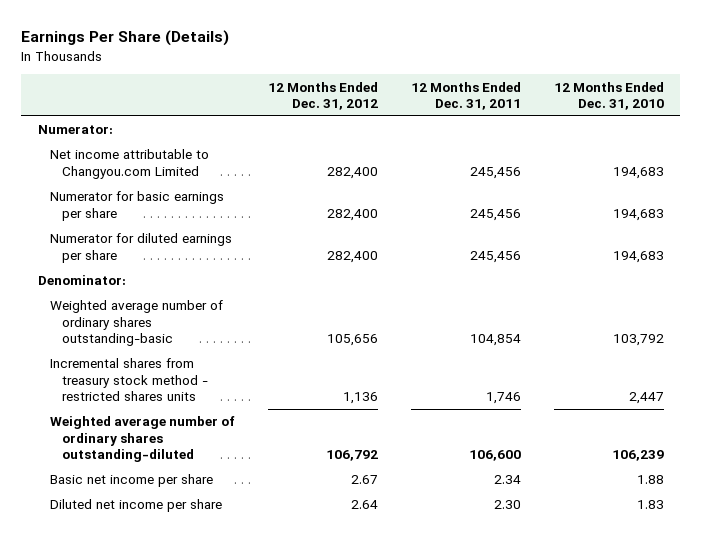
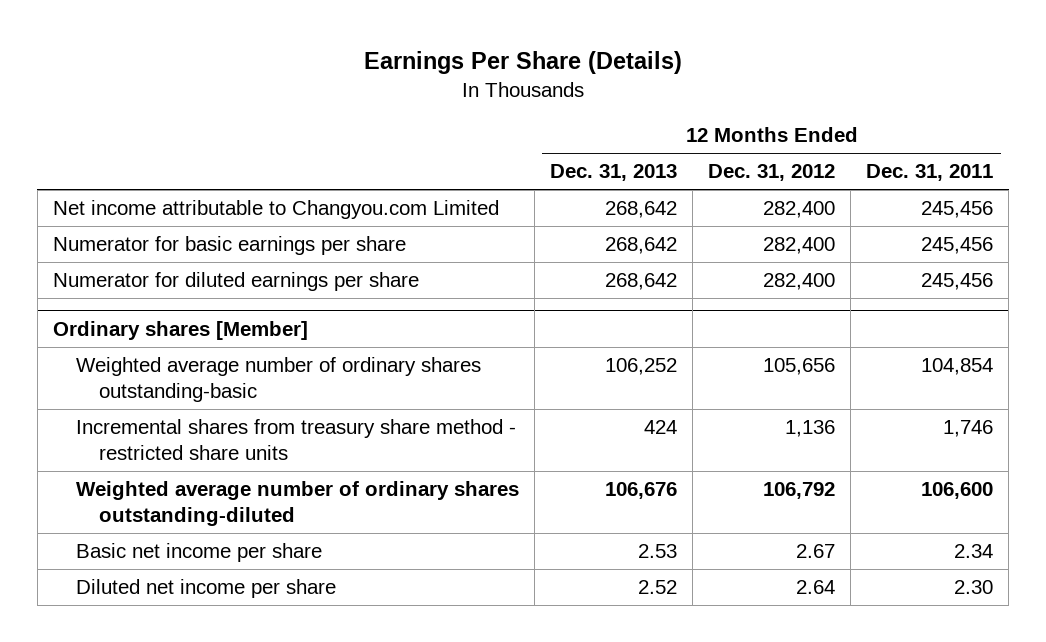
[553,81,664,111] 12 Months Ended Dec. 31, 2010 -> none
none -> [550,164,678,182] Dec. 31, 2013
[37,125,113,135] Numerator: -> none
[37,275,126,286] Denominator: -> none
none -> [52,320,308,340] Ordinary shares [Member]
[49,358,208,402] Incremental shares from treasury stock method - restricted shares units -> [76,419,517,460] Incremental shares from treasury share method - restricted share units

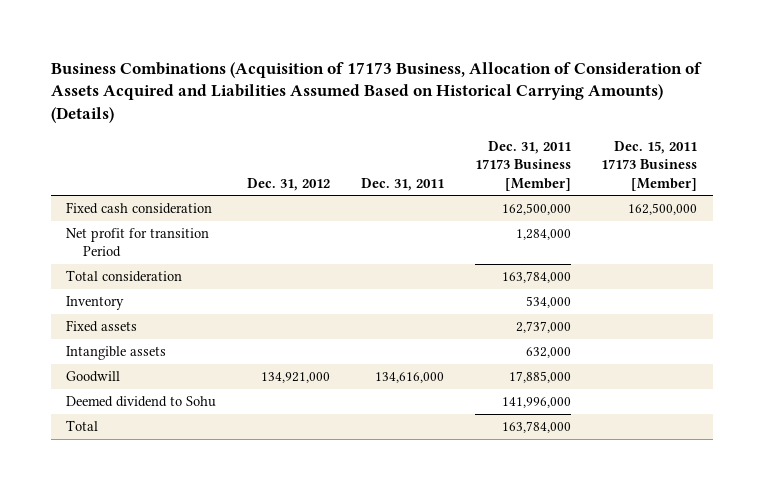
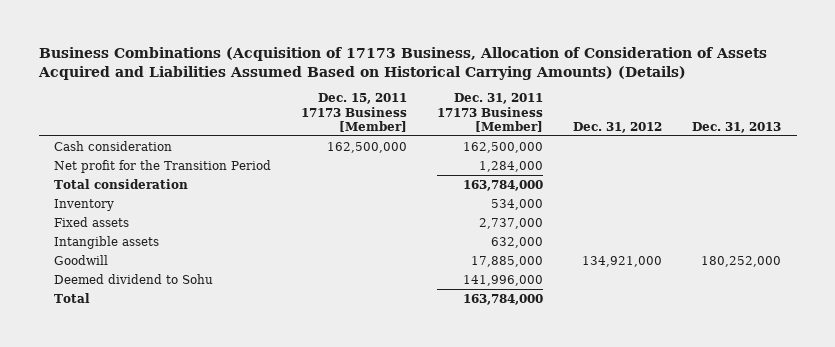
[360,177,444,191] Dec. 31, 2011 -> none
none -> [692,121,782,133] Dec. 31, 2013
[66,202,213,215] Fixed cash consideration -> [53,140,172,151] Cash consideration
[66,228,210,258] Net profit for transition Period -> [53,159,271,173] Net profit for the Transition Period

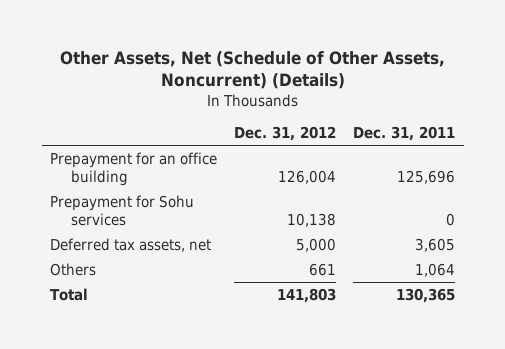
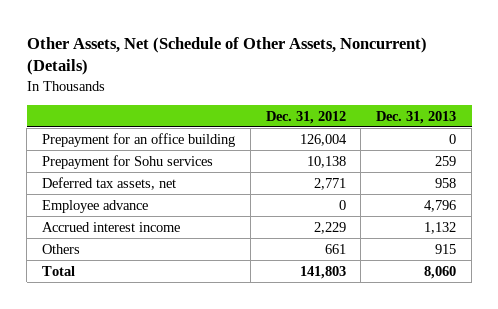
[353,125,456,141] Dec. 31, 2011 -> none
none -> [376,110,457,124] Dec. 31, 2013
[296,237,337,252] 5,000 -> [313,177,346,190] 2,771
none -> [42,199,149,213] Employee advance
none -> [42,221,181,232] Accrued interest income

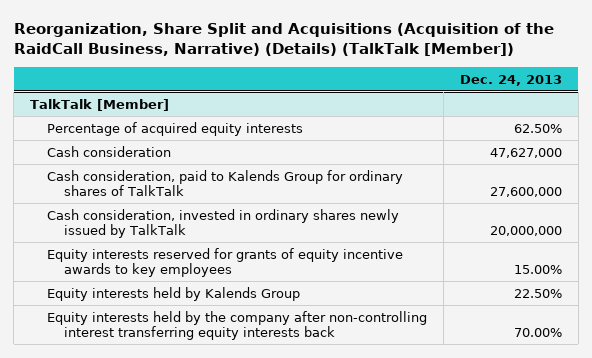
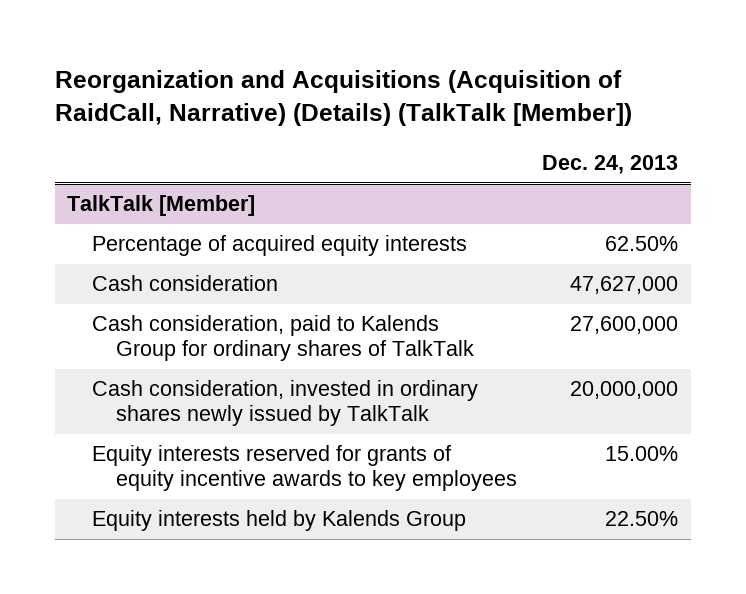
[13,23,554,57] Reorganization, Share Split and Acquisitions (Acquisition of the RaidCall Business, Narrative) (Details) (TalkTalk [Member]) -> [54,70,632,127] Reorganization and Acquisitions (Acquisition of RaidCall, Narrative) (Details) (TalkTalk [Member])
[47,310,428,341] Equity interests held by the company after non-controlling interest transferring equity interests back -> none

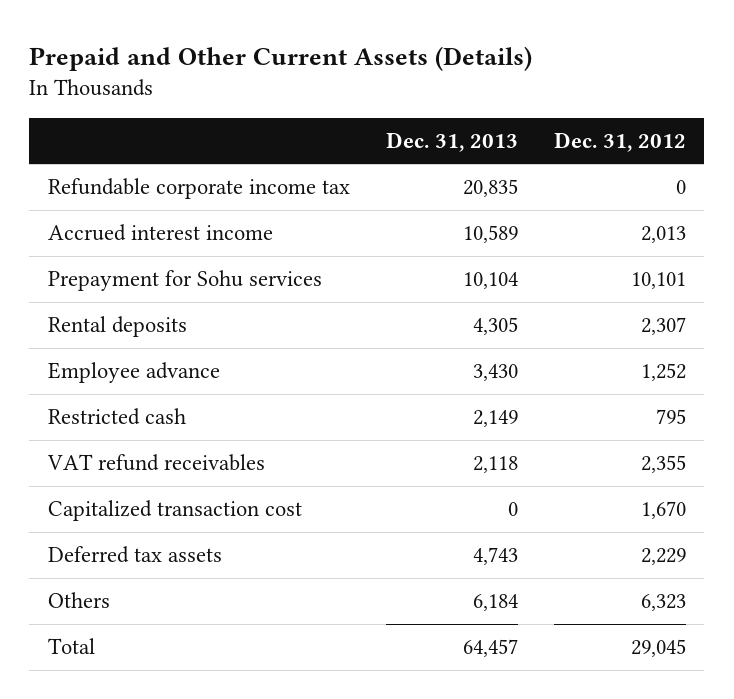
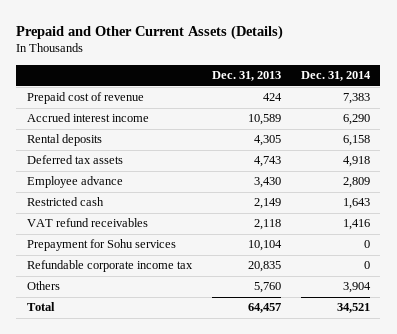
[554,131,687,152] Dec. 31, 2012 -> none
none -> [301,71,372,82] Dec. 31, 2014
none -> [26,92,144,105] Prepaid cost of revenue
[47,546,222,564] Deferred tax assets -> [26,155,123,165] Deferred tax assets
[47,500,302,522] Capitalized transaction cost -> none
[47,270,322,292] Prepayment for Sohu services -> [26,239,176,252] Prepayment for Sohu services
[47,178,350,200] Refundable corporate income tax -> [26,260,193,273] Refundable corporate income tax
[472,594,518,612] 6,184 -> [253,282,281,294] 5,760

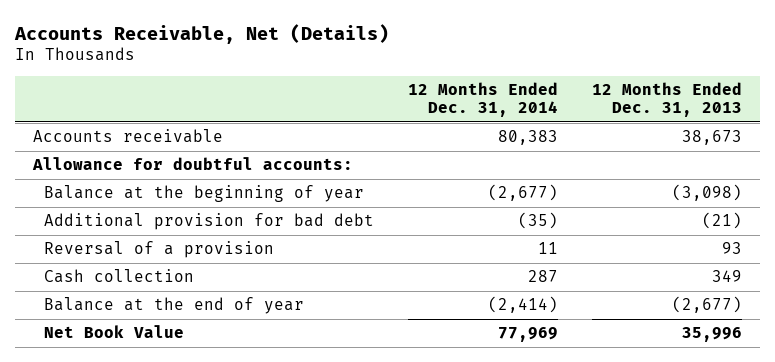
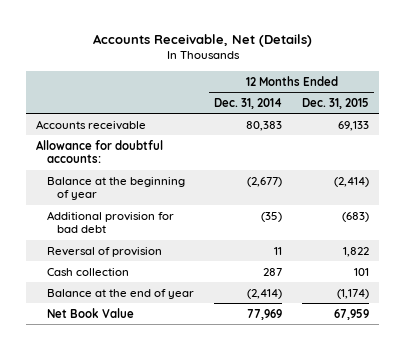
[592,82,743,118] 12 Months Ended Dec. 31, 2013 -> none
none -> [302,97,370,109] Dec. 31, 2015
[43,241,274,259] Reversal of a provision -> [46,246,162,257] Reversal of provision

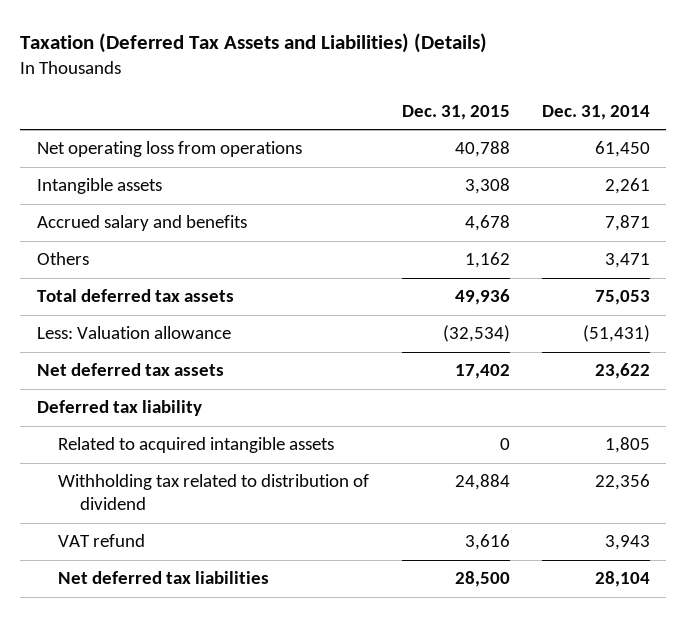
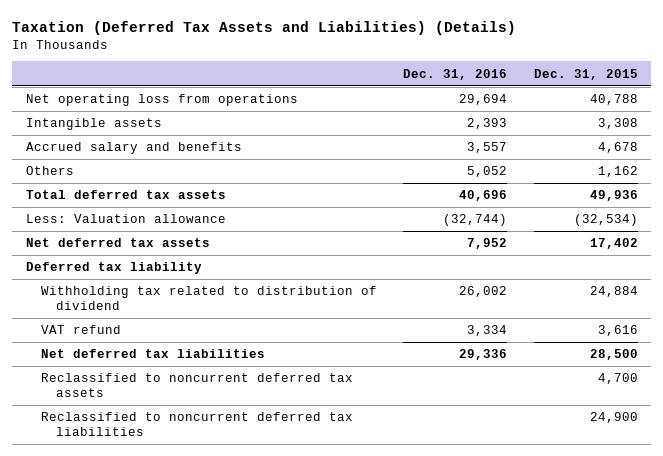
[541,104,650,120] Dec. 31, 2014 -> none
none -> [403,68,508,80] Dec. 31, 2016
[58,437,335,454] Related to acquired intangible assets -> none
none -> [40,373,353,398] Reclassified to noncurrent deferred tax assets
none -> [40,412,353,437] Reclassified to noncurrent deferred tax liabilities

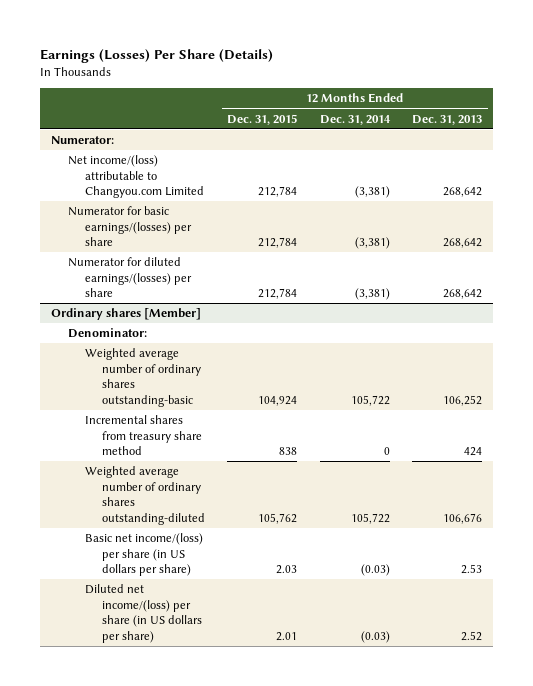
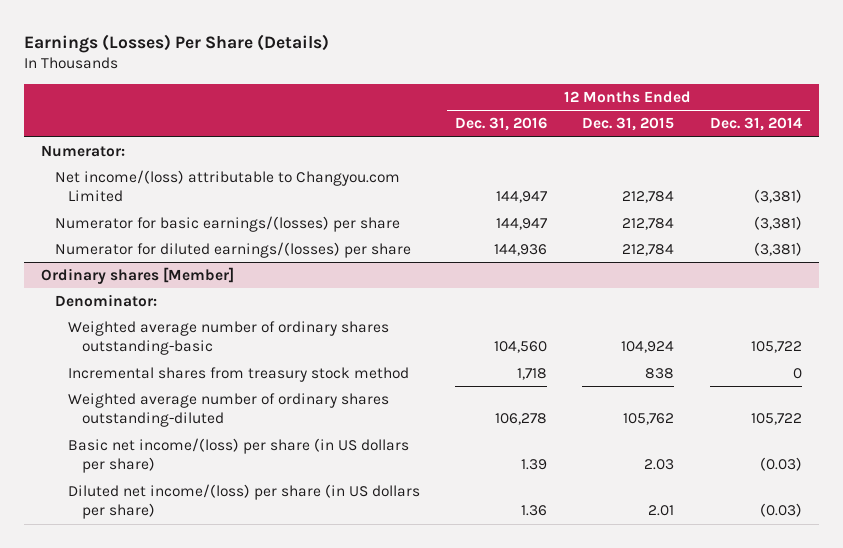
[411,114,482,125] Dec. 31, 2013 -> none
none -> [455,117,548,132] Dec. 31, 2016
[85,415,203,456] Incremental shares from treasury share method -> [68,367,410,383] Incremental shares from treasury stock method

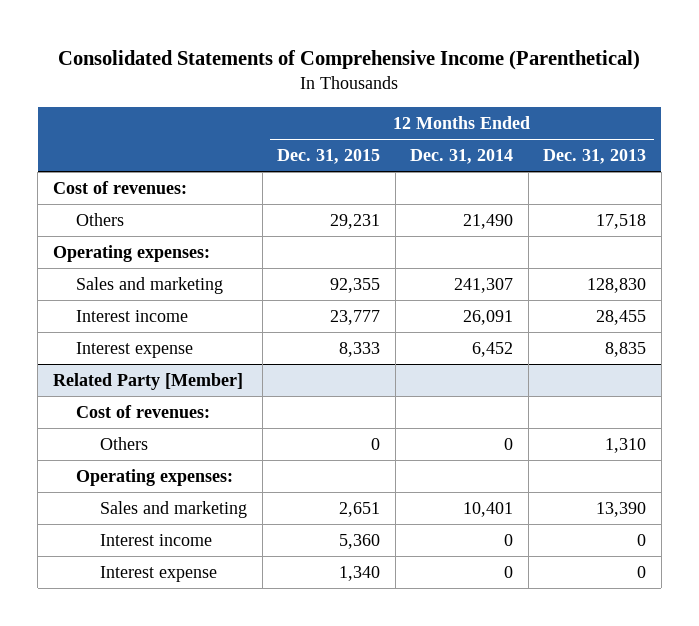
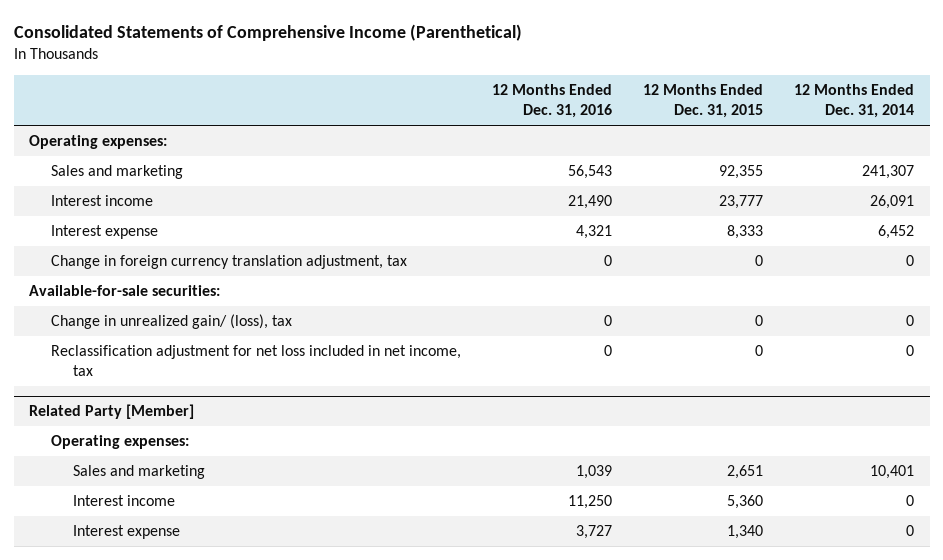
[543,148,647,164] Dec. 31, 2013 -> none
none -> [491,83,612,118] 12 Months Ended Dec. 31, 2016
[52,180,187,194] Cost of revenues: -> none
[76,212,125,226] Others -> none
none -> [50,255,407,270] Change in foreign currency translation adjustment, tax
none -> [29,285,221,297] Available-for-sale securities:
none -> [50,314,292,330] Change in unrealized gain/ (loss), tax
none -> [50,345,461,377] Reclassification adjustment for net loss included in net income, tax
[76,404,211,418] Cost of revenues: -> none
[100,436,149,450] Others -> none

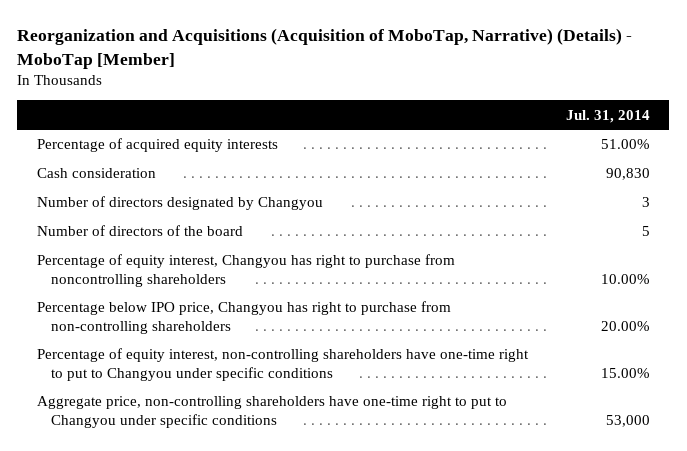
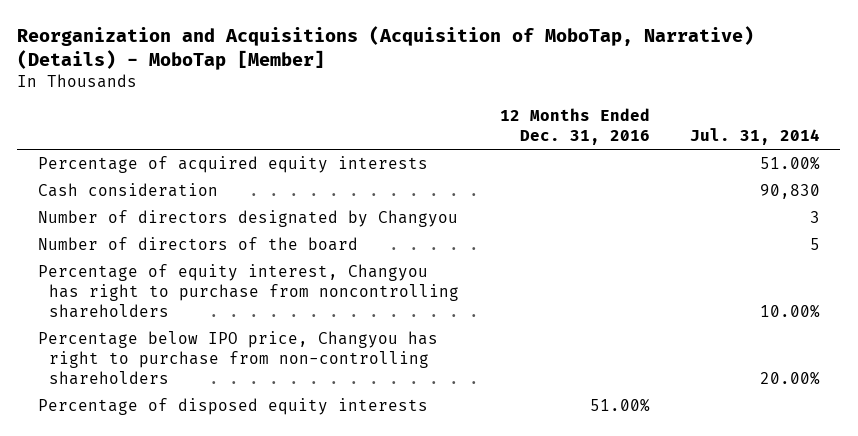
none -> [499,108,650,146] 12 Months Ended Dec. 31, 2016
[36,348,529,381] Percentage of equity interest, non-controlling shareholders have one-time right to put to Changyou under specific conditions -> none
[36,396,507,428] Aggregate price, non-controlling shareholders have one-time right to put to Changyou under specific conditions -> none
none -> [37,398,428,416] Percentage of disposed equity interests

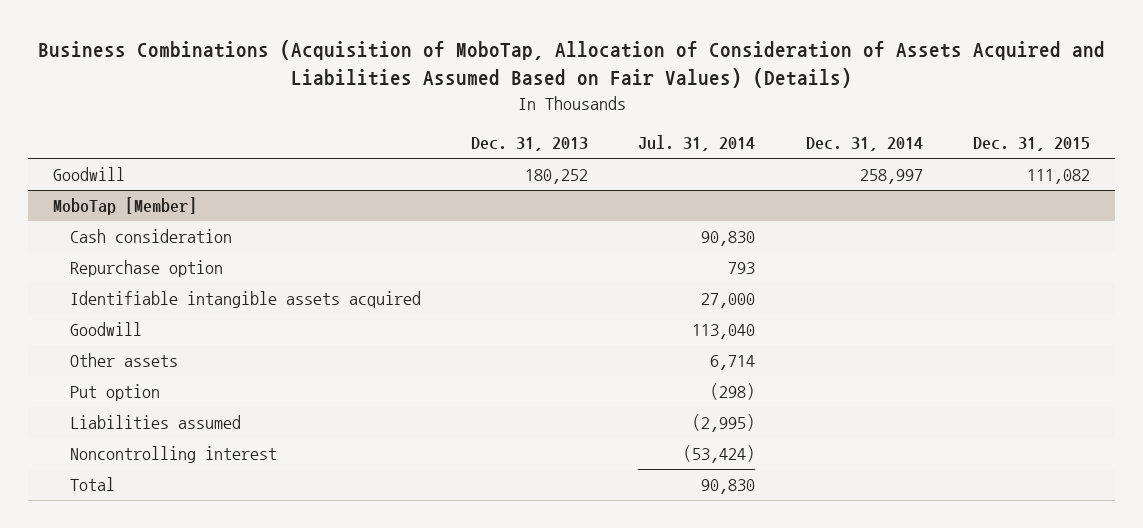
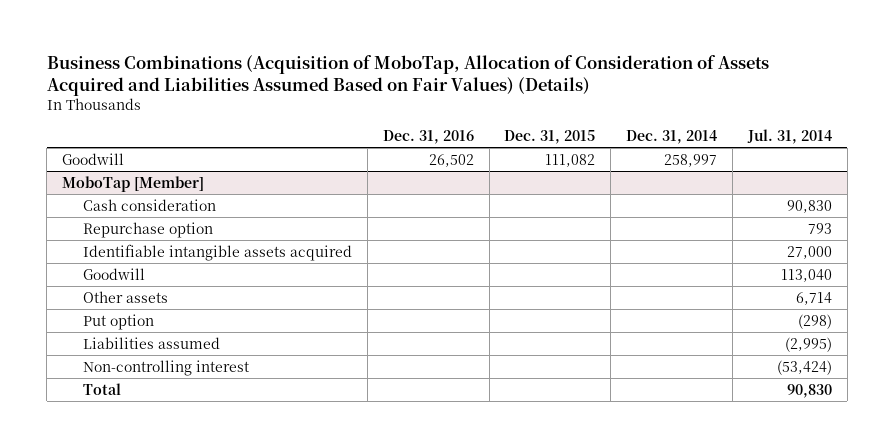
[471,137,589,152] Dec. 31, 2013 -> none
none -> [382,129,474,144] Dec. 31, 2016
[69,446,277,464] Noncontrolling interest -> [82,359,249,376] Non-controlling interest

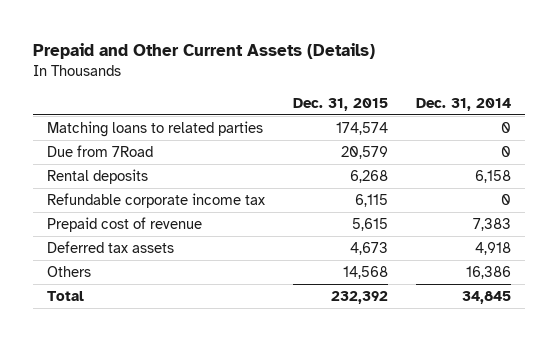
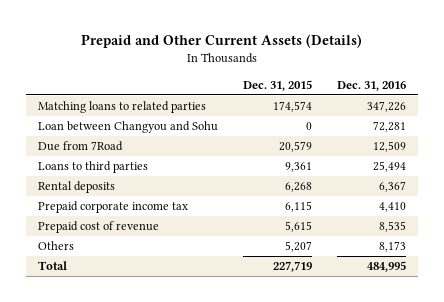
[415,97,511,111] Dec. 31, 2014 -> none
none -> [337,80,407,91] Dec. 31, 2016
none -> [38,121,219,134] Loan between Changyou and Sohu
none -> [38,161,149,174] Loans to third parties
[46,193,265,209] Refundable corporate income tax -> [38,201,189,214] Prepaid corporate income tax
[46,241,174,254] Deferred tax assets -> none
[342,266,388,280] 14,568 -> [285,241,313,253] 5,207
[330,291,388,305] 232,392 -> [273,261,313,273] 227,719

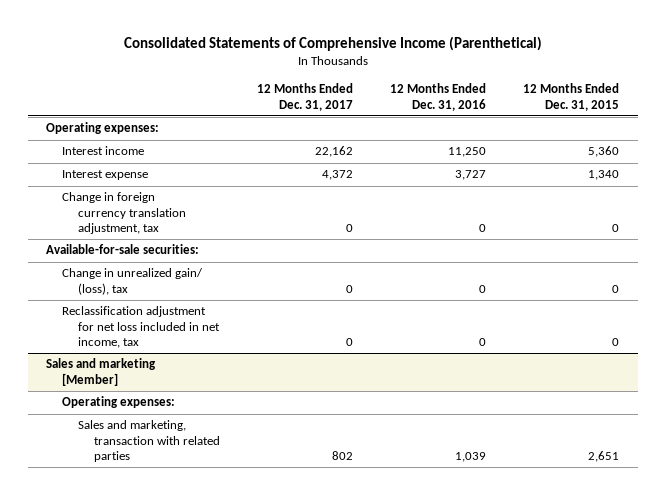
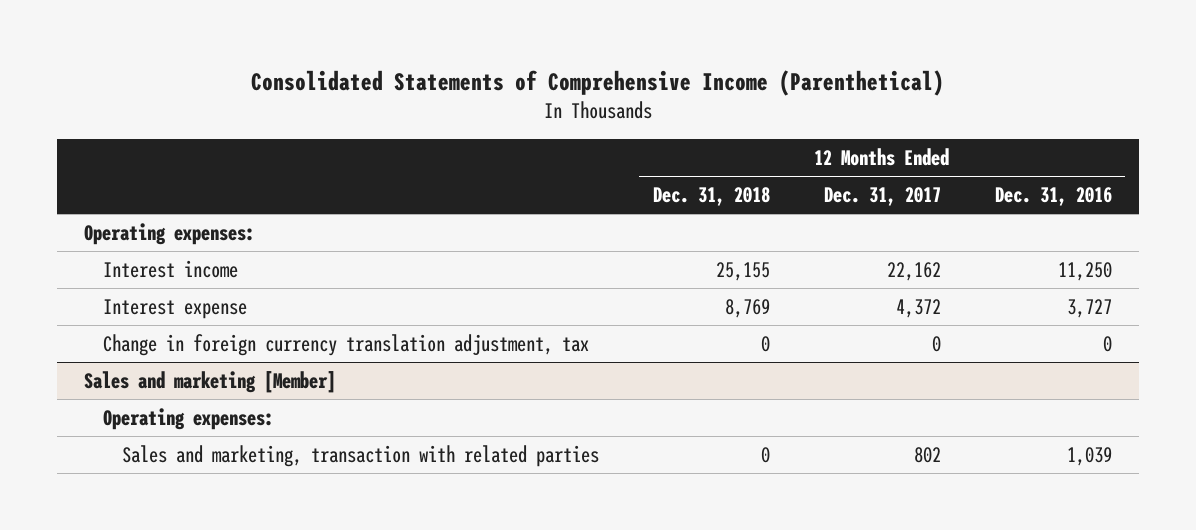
[523,83,620,111] 12 Months Ended Dec. 31, 2015 -> none
none -> [652,186,770,206] Dec. 31, 2018
[46,244,200,255] Available-for-sale securities: -> none
[62,268,204,295] Change in unrealized gain/ (loss), tax -> none
[62,306,221,348] Reclassification adjustment for net loss included in net income, tax -> none

